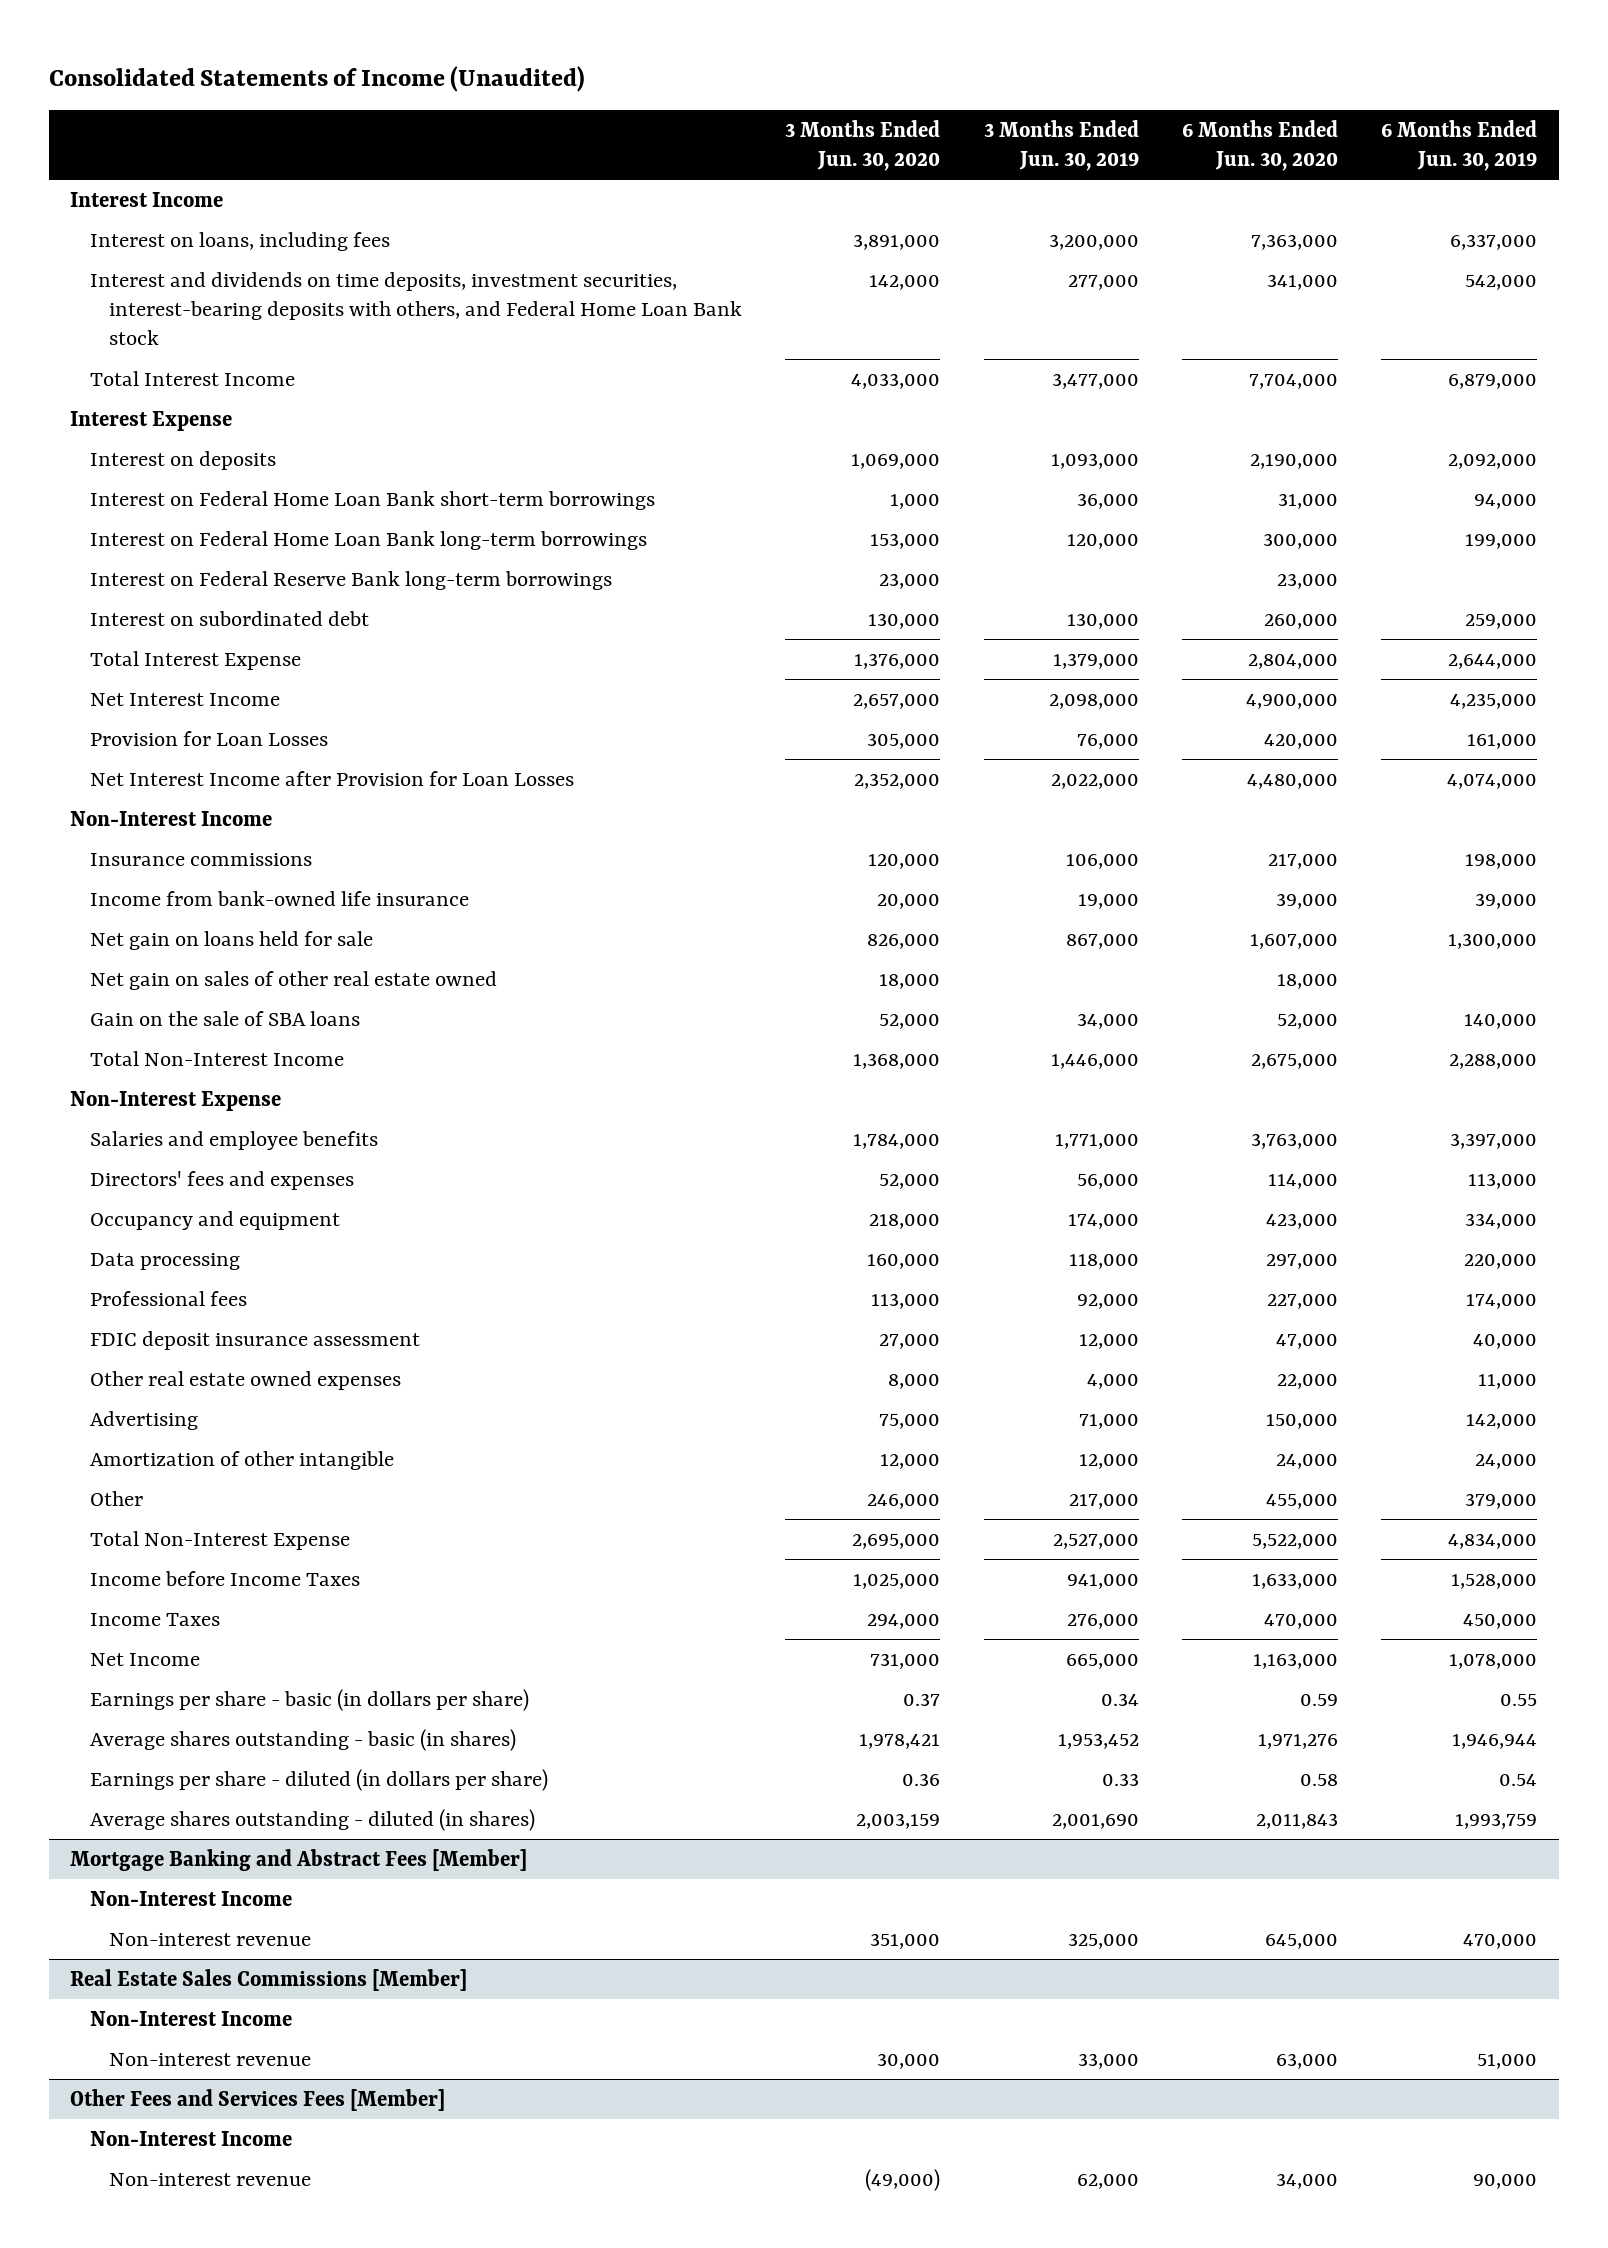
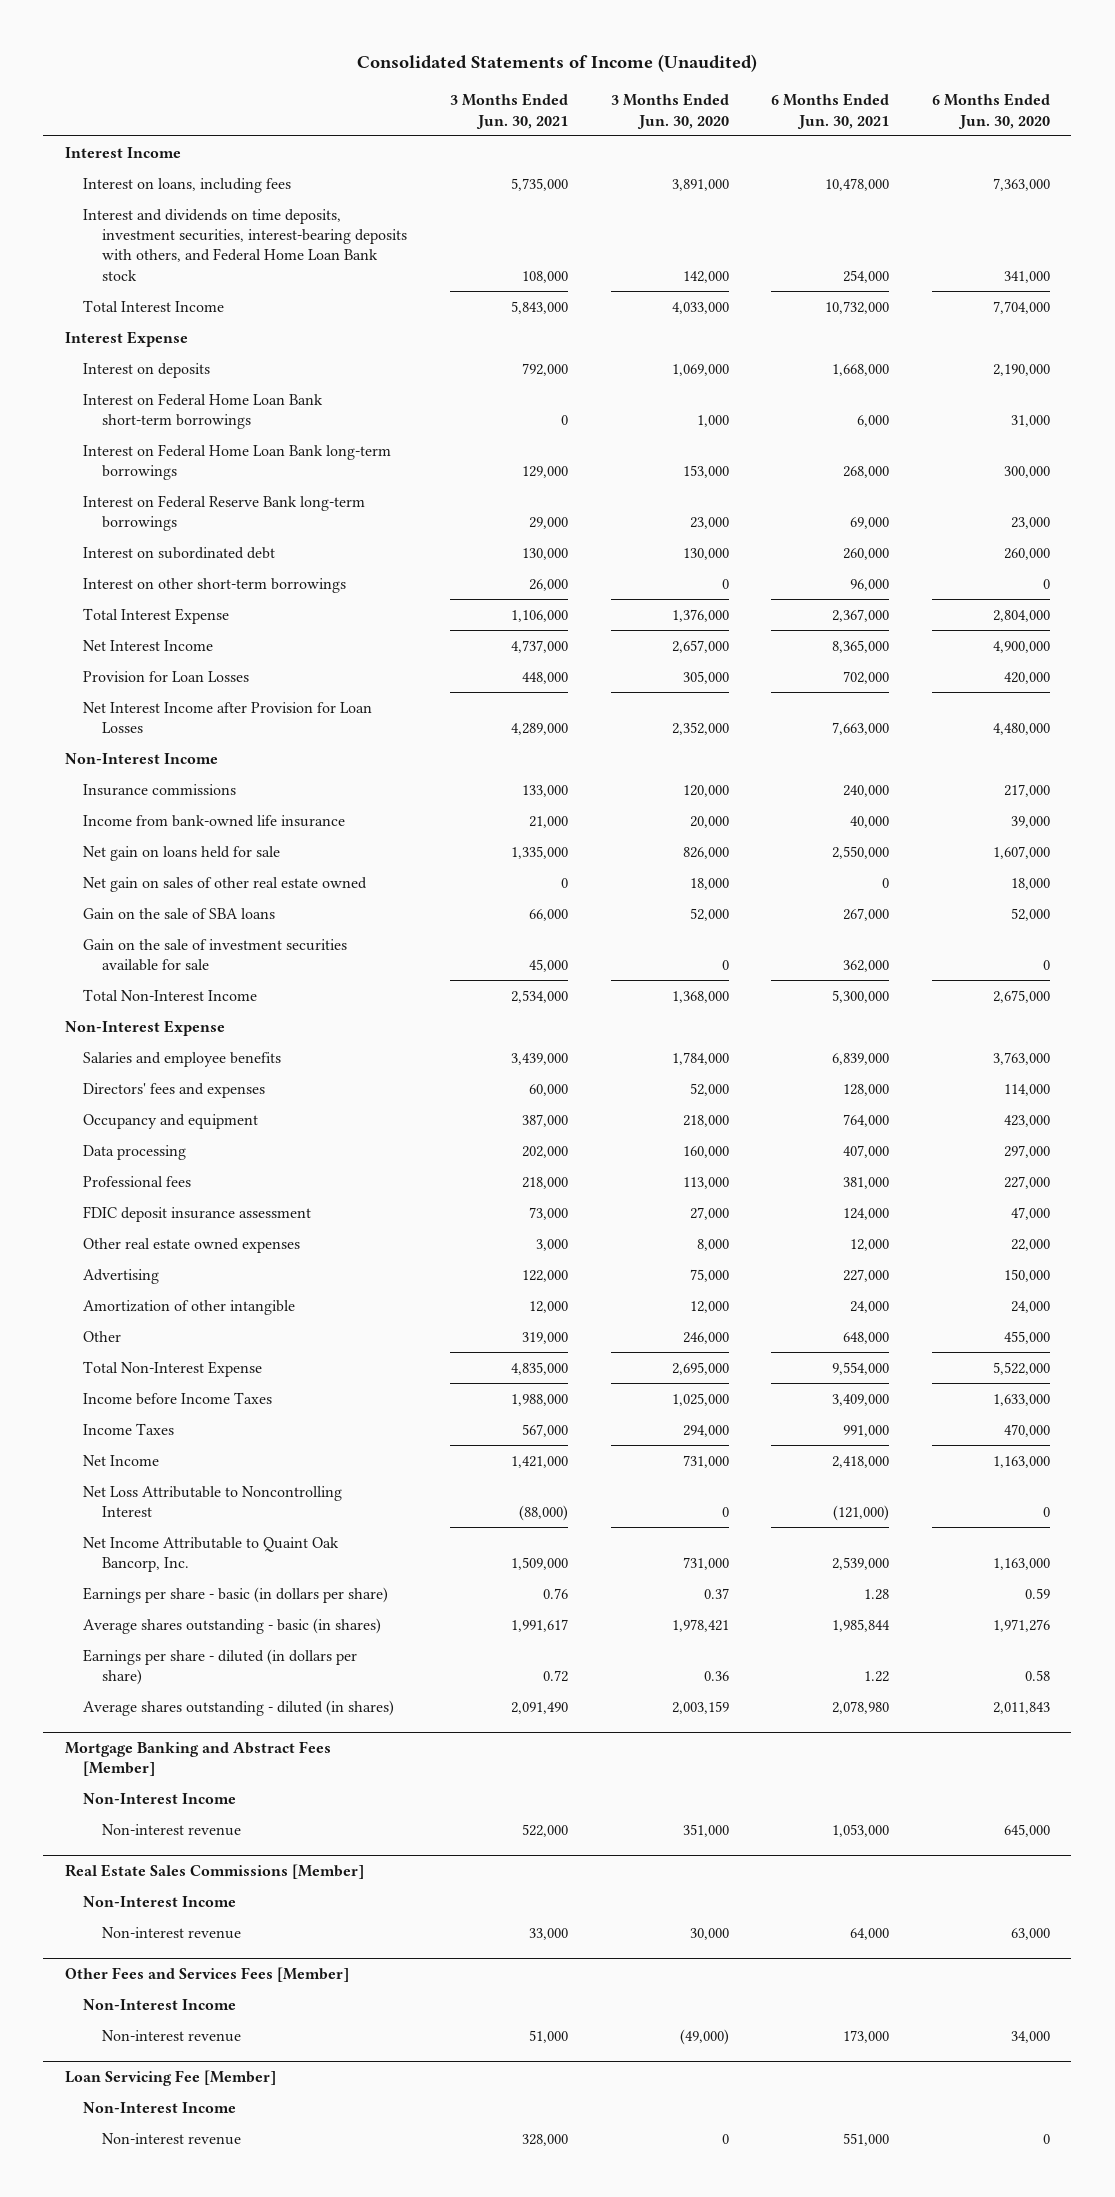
[983,119,1139,172] 3 Months Ended Jun. 30, 2019 -> none
[1381,119,1538,172] 6 Months Ended Jun. 30, 2019 -> none
none -> [449,93,568,129] 3 Months Ended Jun. 30, 2021
none -> [771,93,890,129] 6 Months Ended Jun. 30, 2021
none -> [83,577,347,593] Interest on other short-term borrowings
none -> [83,938,348,971] Gain on the sale of investment securities available for sale
none -> [83,1485,343,1517] Net Loss Attributable to Noncontrolling Interest
none -> [83,1536,340,1572] Net Income Attributable to Quaint Oak Bancorp, Inc.
none -> [64,2069,276,2086] Loan Servicing Fee [Member]
none -> [83,2101,237,2113] Non-Interest Income
none -> [101,2132,241,2145] Non-interest revenue

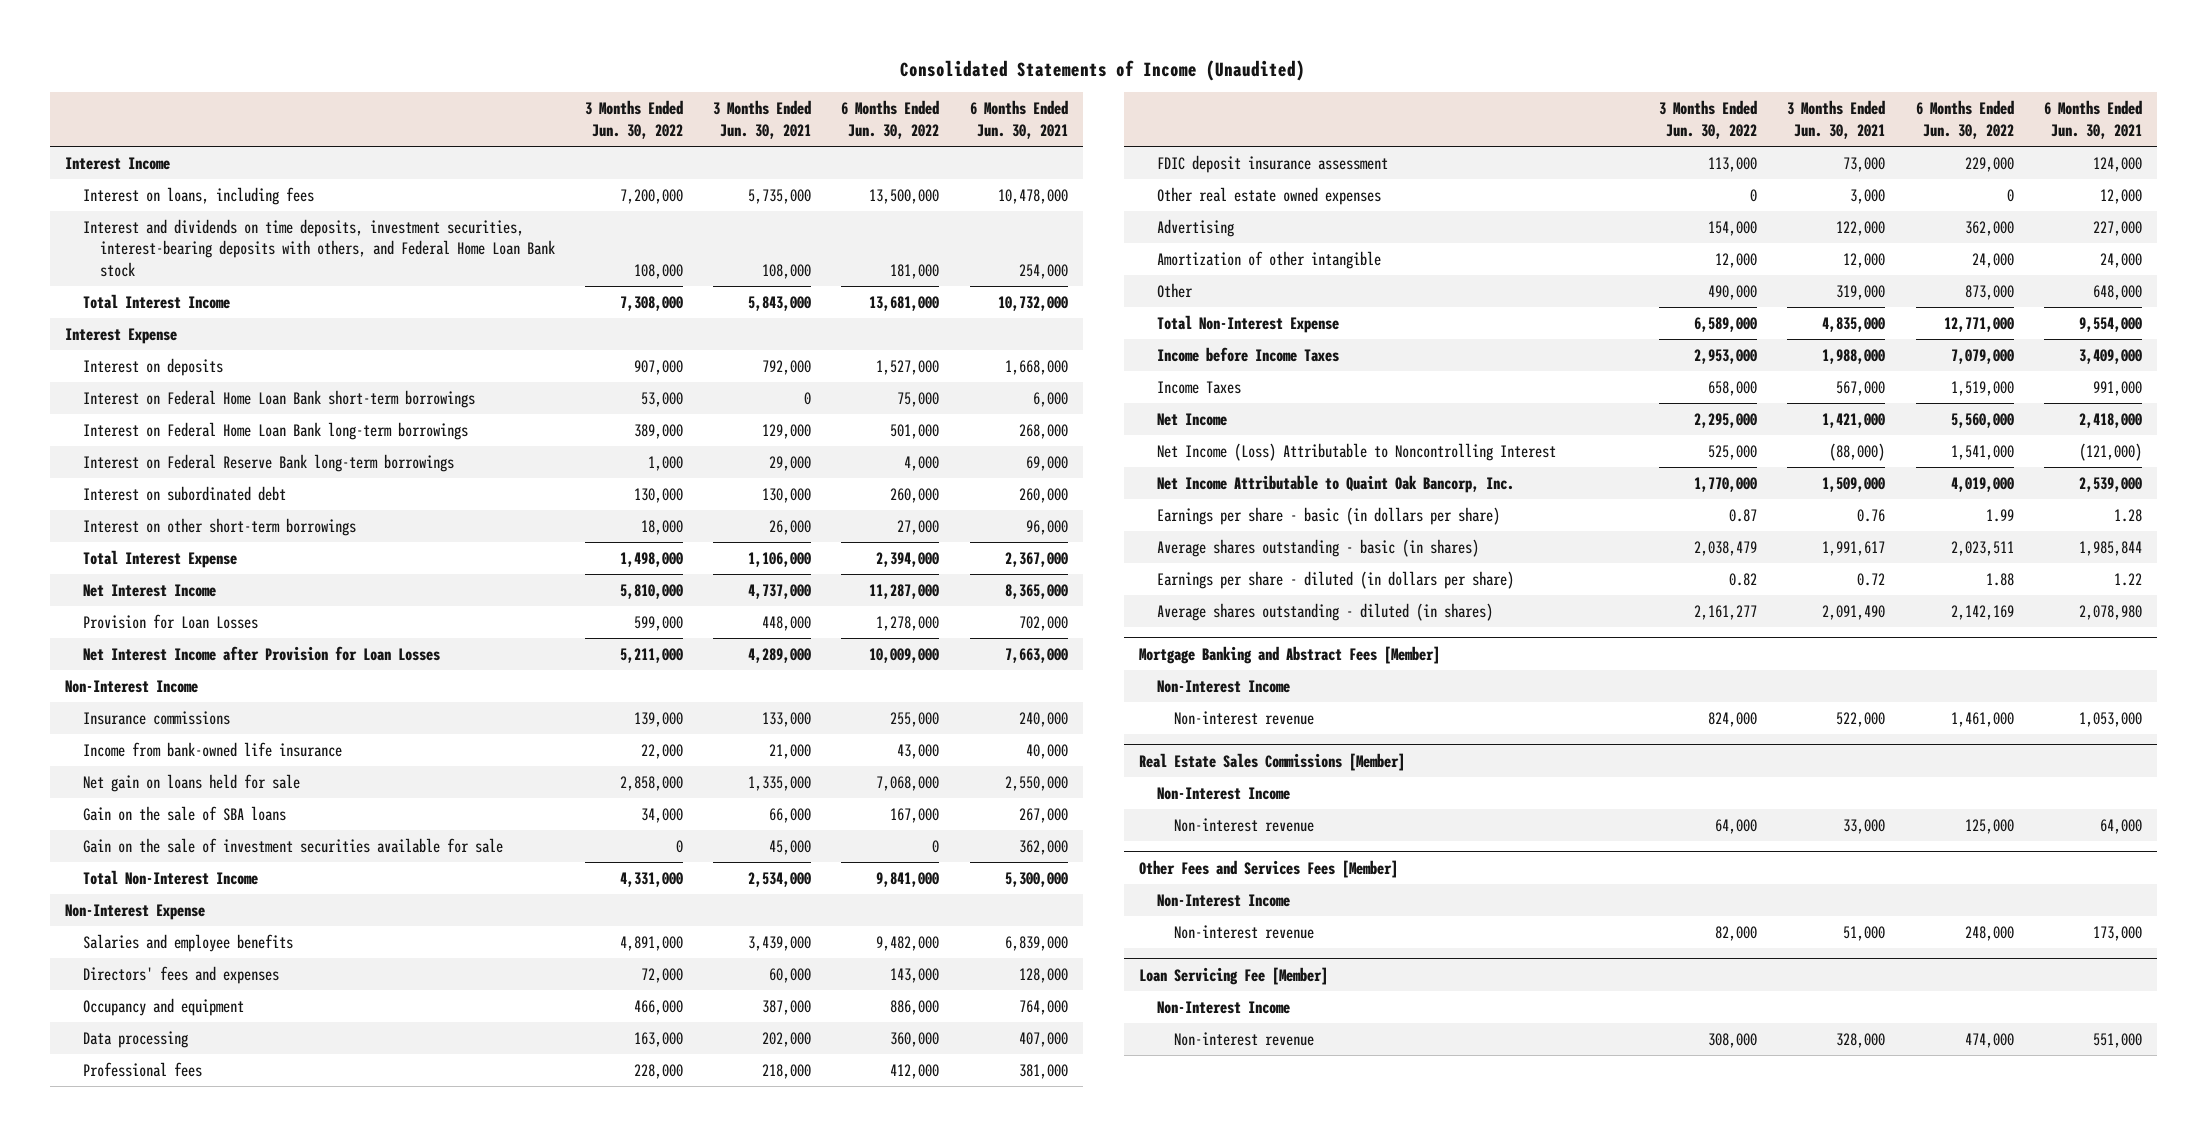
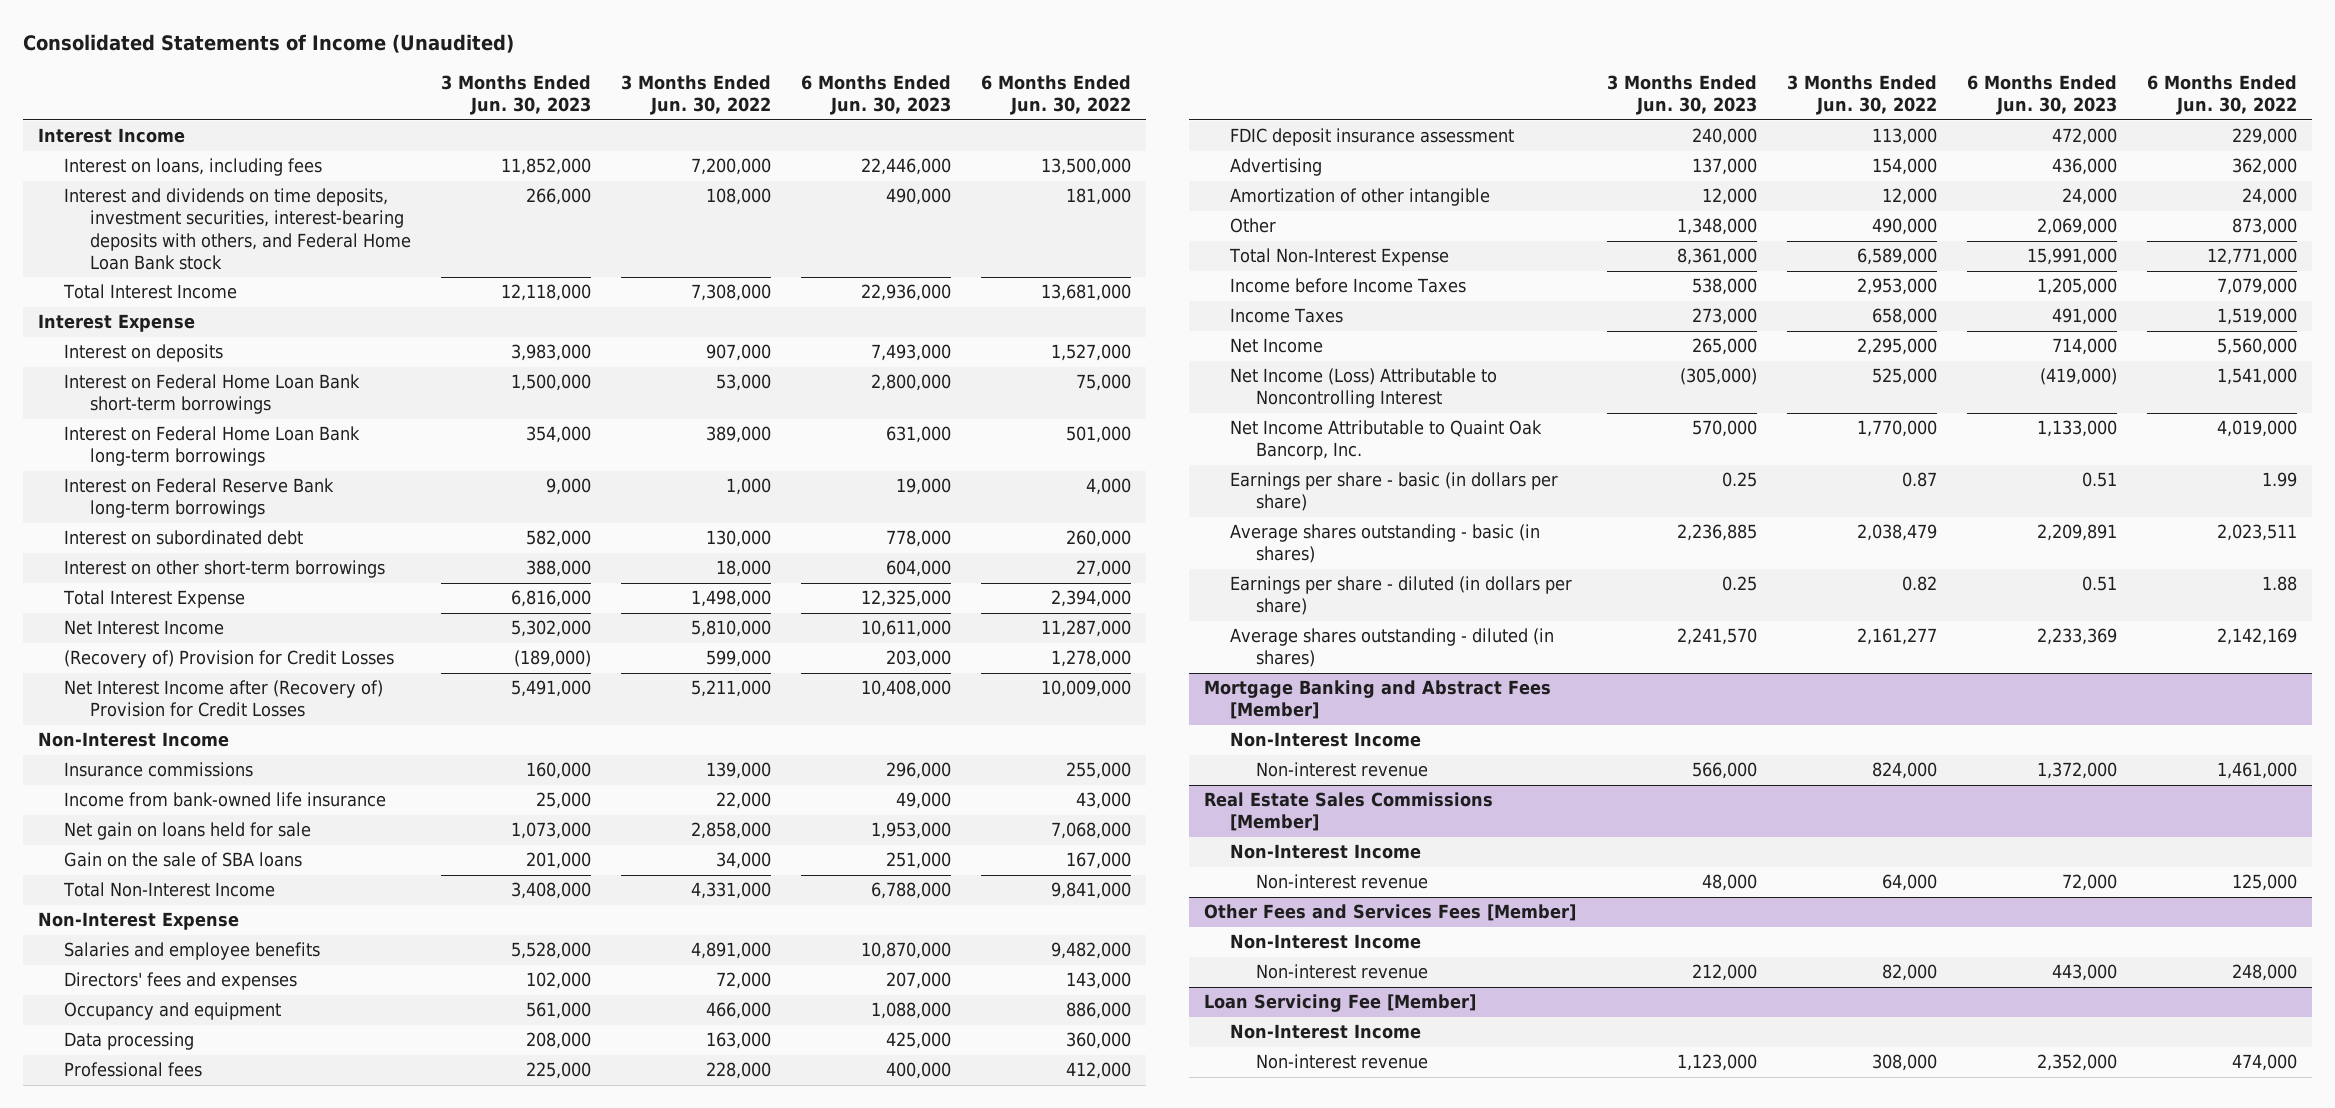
[713,100,812,139] 3 Months Ended Jun. 30, 2021 -> none
[969,100,1068,139] 6 Months Ended Jun. 30, 2021 -> none
none -> [441,75,592,116] 3 Months Ended Jun. 30, 2023
none -> [800,75,951,116] 6 Months Ended Jun. 30, 2023
[82,614,258,630] Provision for Loan Losses -> [64,650,395,669] (Recovery of) Provision for Credit Losses
[82,646,440,662] Net Interest Income after Provision for Loan Losses -> [64,680,384,718] Net Interest Income after (Recovery of) Provision for Credit Losses
[82,838,503,854] Gain on the sale of investment securities available for sale -> none
[1156,187,1381,206] Other real estate owned expenses -> none

